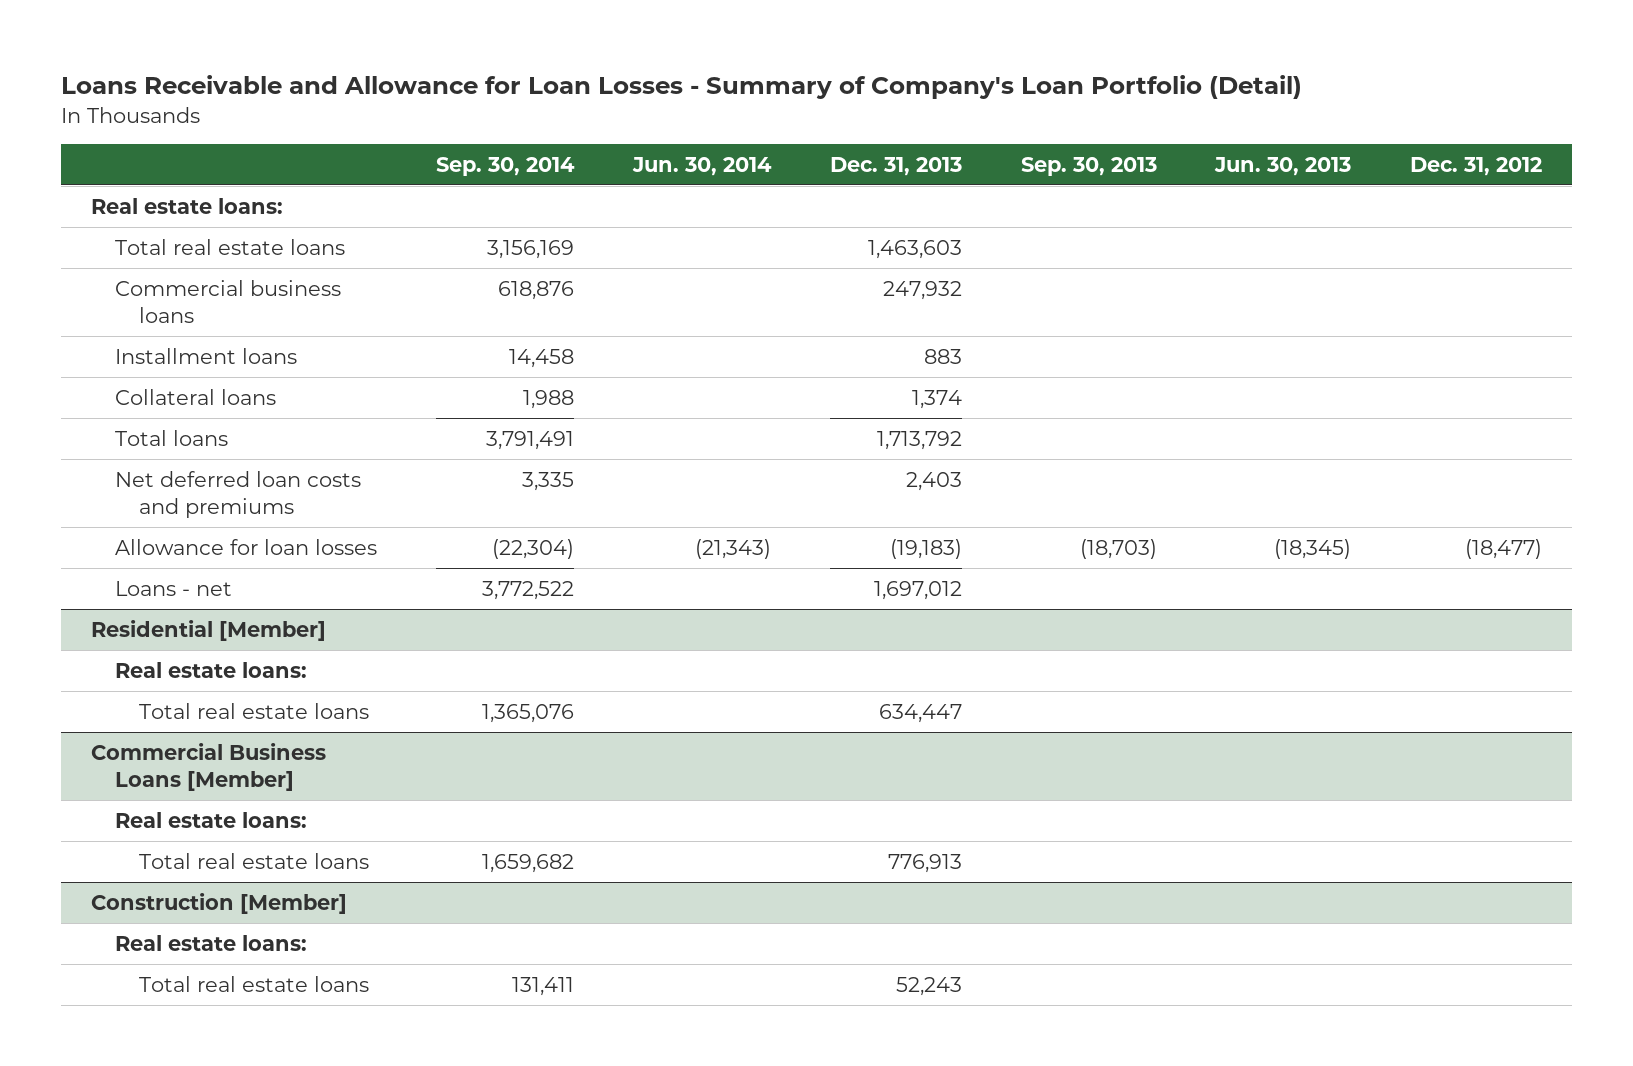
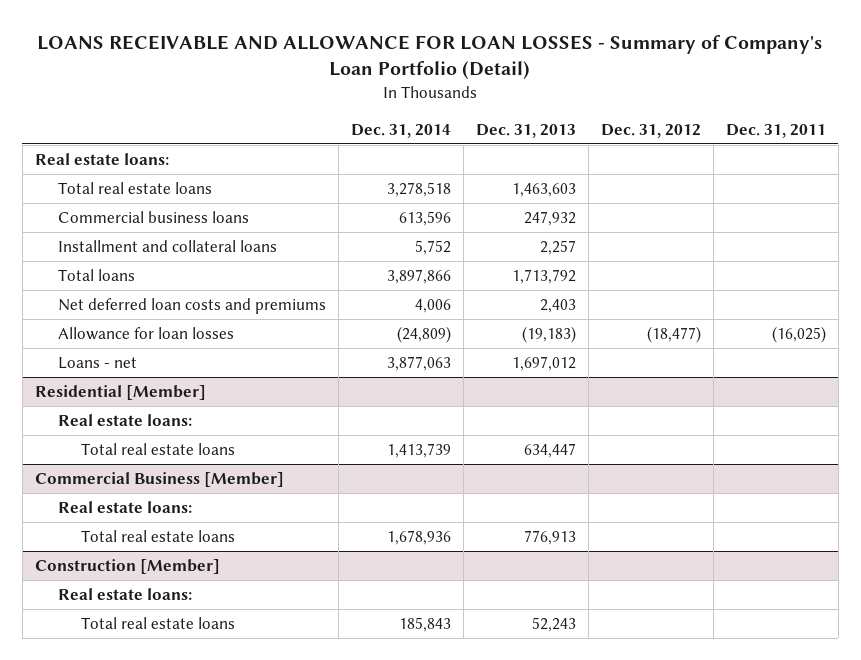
[61,75,1303,100] Loans Receivable and Allowance for Loan Losses - Summary of Company's Loan Portfolio (Detail) -> [37,34,823,80] LOANS RECEIVABLE AND ALLOWANCE FOR LOAN LOSSES - Summary of Company's Loan Portfolio (Detail)
[436,156,576,176] Sep. 30, 2014 -> none
[631,156,772,176] Jun. 30, 2014 -> none
[1020,156,1157,176] Sep. 30, 2013 -> none
[1214,156,1352,176] Jun. 30, 2013 -> none
none -> [351,124,452,139] Dec. 31, 2014
none -> [725,124,826,139] Dec. 31, 2011
[115,388,277,405] Collateral loans -> none
[115,347,298,364] Installment loans -> [58,239,278,252] Installment and collateral loans
[923,348,962,364] 883 -> [539,239,576,255] 2,257
[90,742,326,792] Commercial Business Loans [Member] -> [34,471,284,487] Commercial Business [Member]

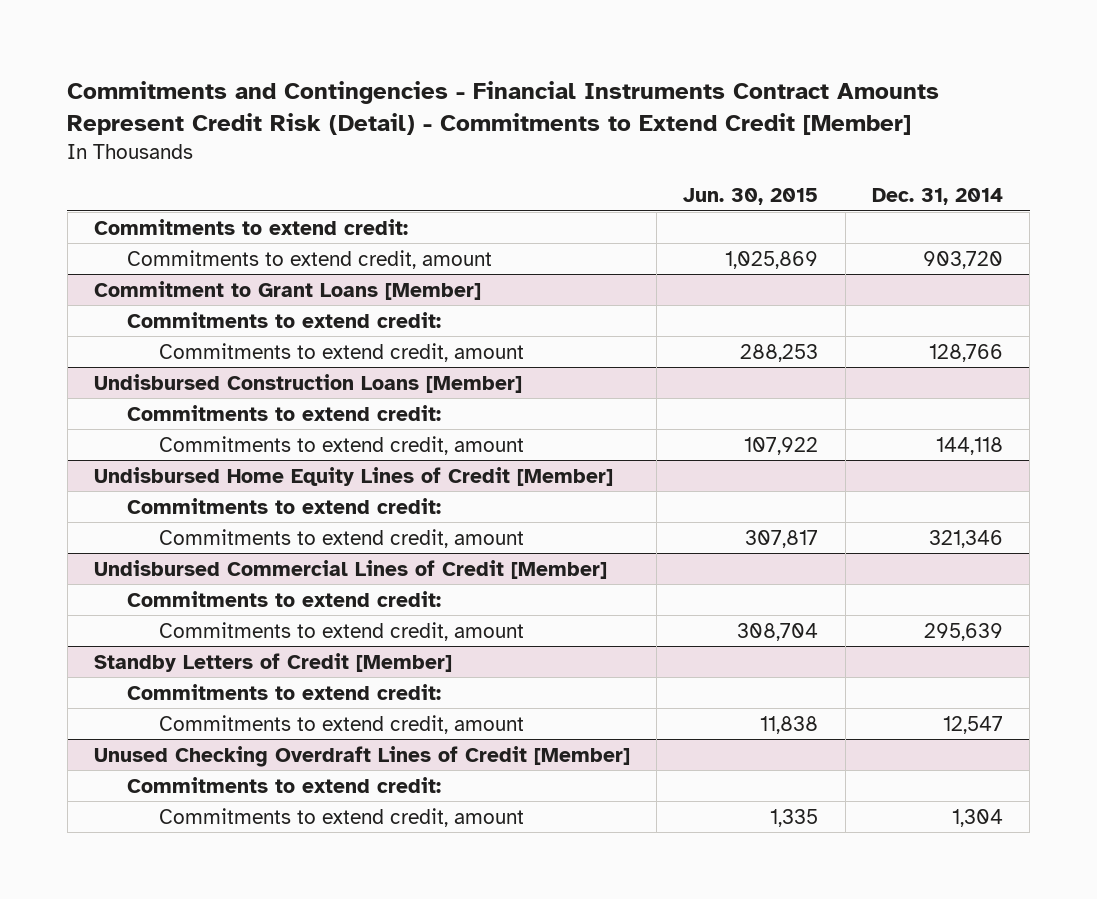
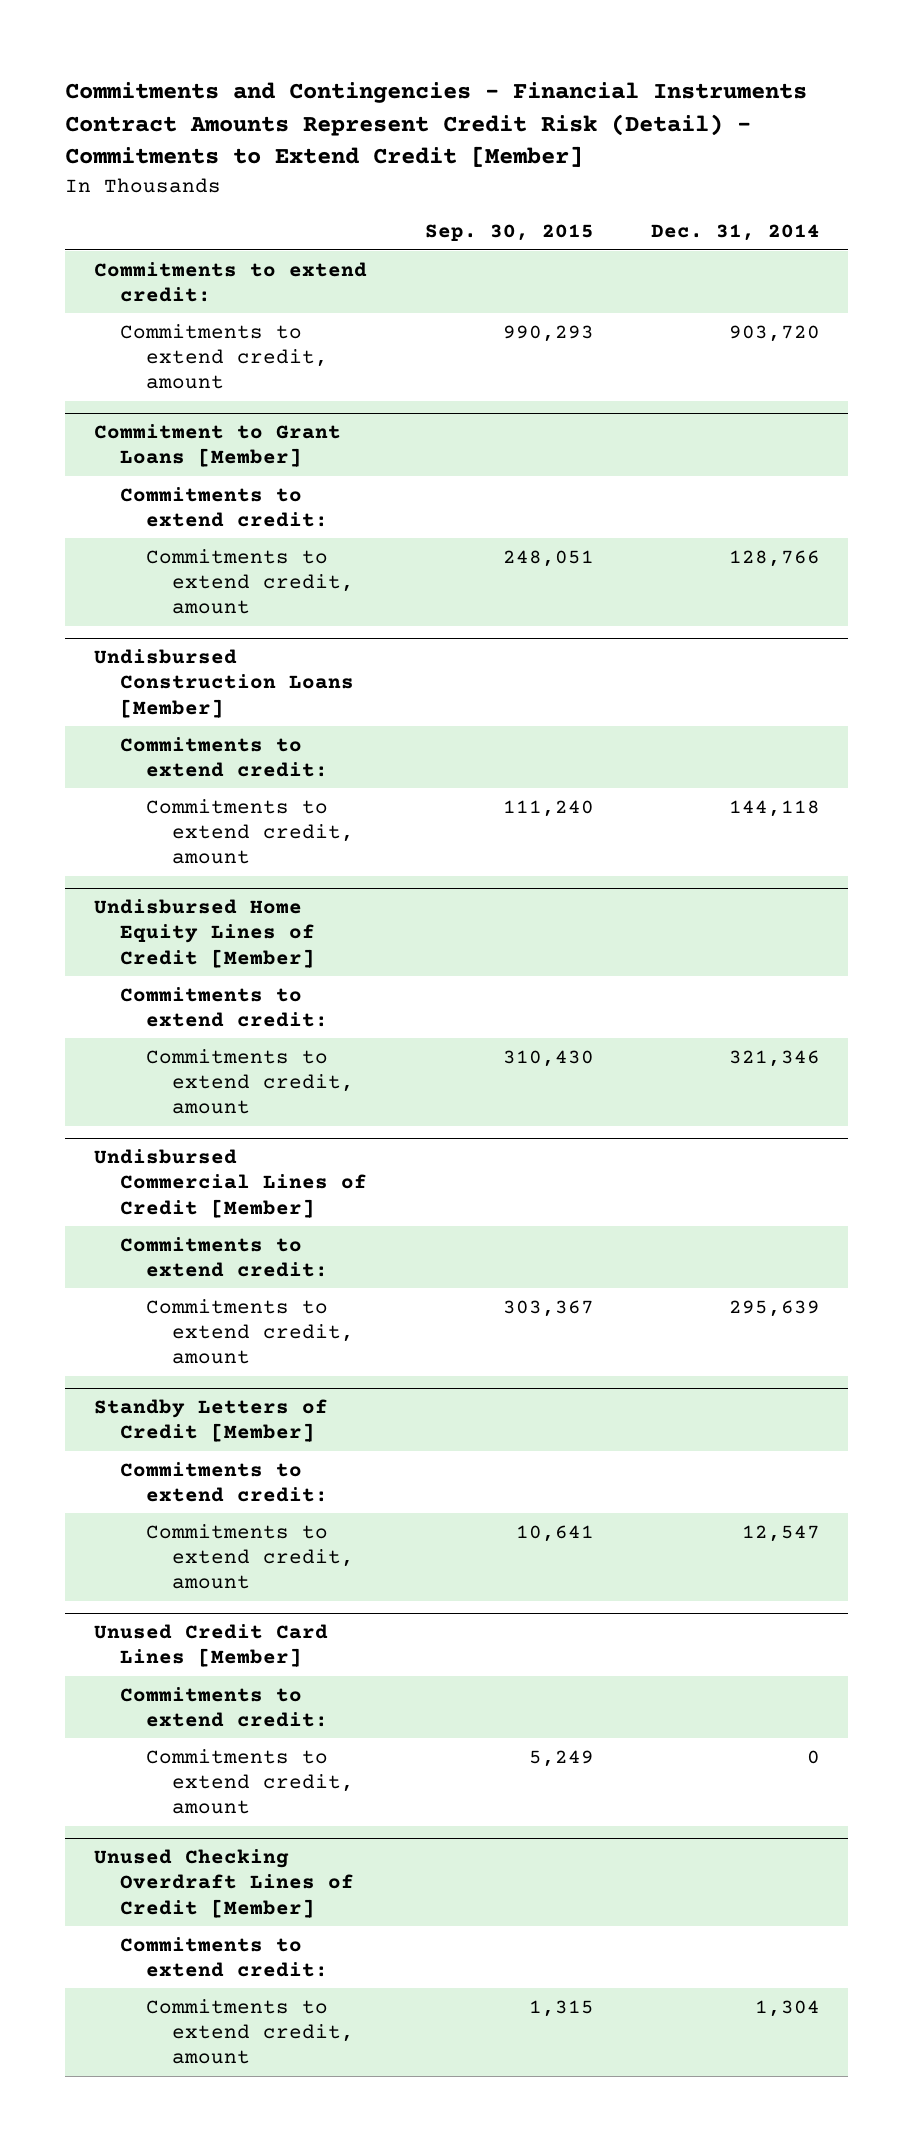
[683,188,819,206] Jun. 30, 2015 -> none
none -> [424,224,594,242] Sep. 30, 2015
none -> [94,1624,329,1668] Unused Credit Card Lines [Member]
none -> [120,1686,329,1727] Commitments to extend credit:
none -> [146,1748,355,1814] Commitments to extend credit, amount

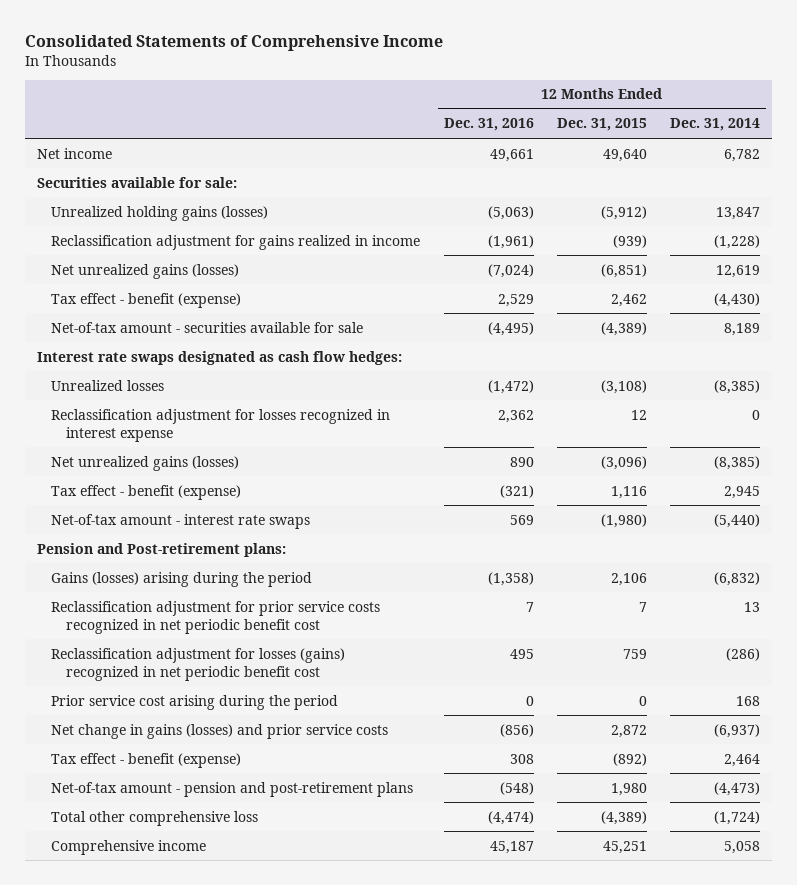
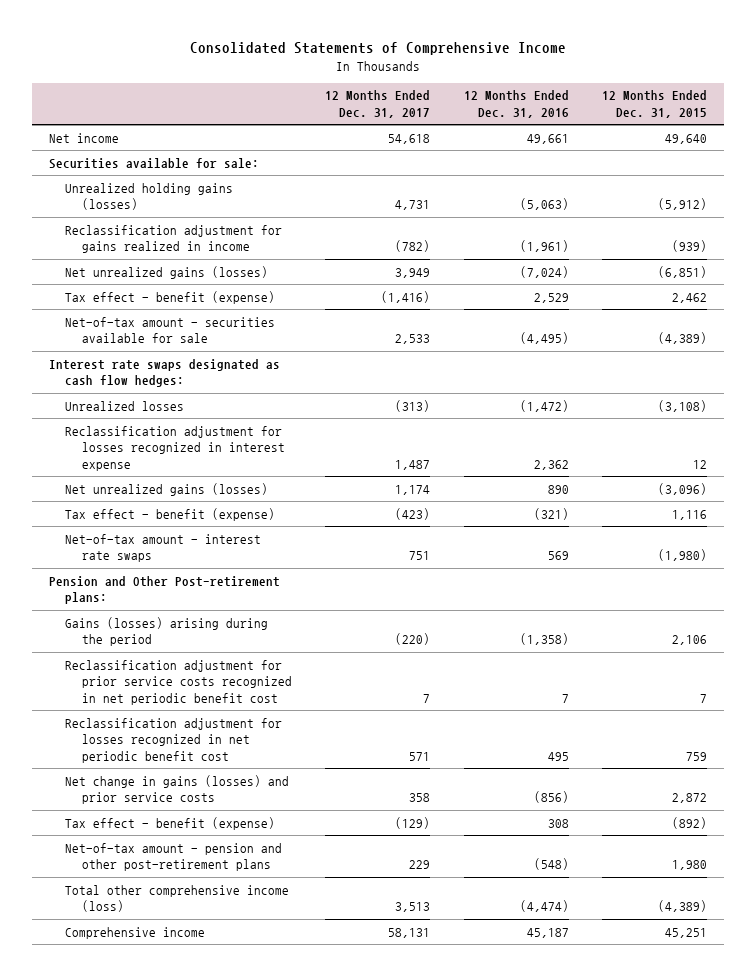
[670,118,761,132] Dec. 31, 2014 -> none
none -> [325,90,431,118] 12 Months Ended Dec. 31, 2017
[36,542,286,557] Pension and Post-retirement plans: -> [49,575,281,605] Pension and Other Post-retirement plans:
[51,694,339,710] Prior service cost arising during the period -> none
[51,647,346,681] Reclassification adjustment for losses (gains) recognized in net periodic benefit cost -> [65,717,283,763] Reclassification adjustment for losses recognized in net periodic benefit cost
[51,781,414,797] Net-of-tax amount - pension and post-retirement plans -> [65,842,283,872] Net-of-tax amount - pension and other post-retirement plans
[51,810,259,826] Total other comprehensive loss -> [65,884,290,913] Total other comprehensive income (loss)

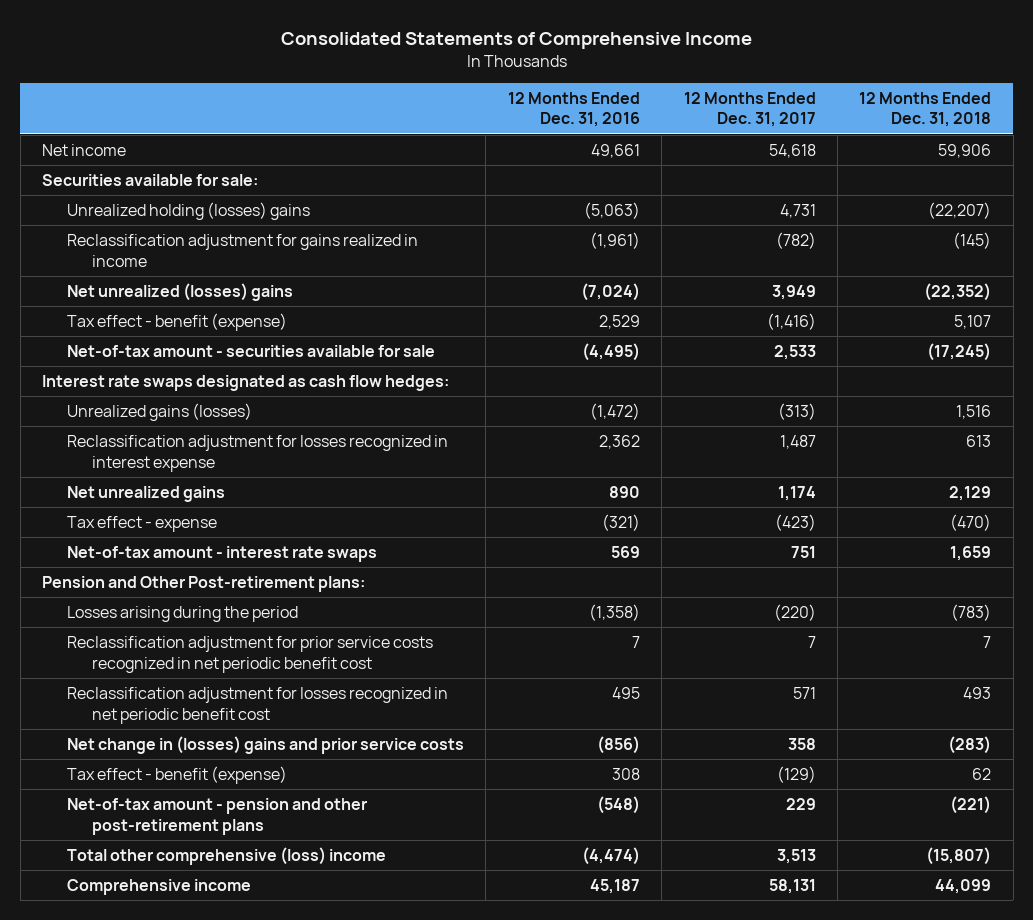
[602,90,708,118] 12 Months Ended Dec. 31, 2015 -> none
none -> [859,91,992,128] 12 Months Ended Dec. 31, 2018
[65,182,234,211] Unrealized holding gains (losses) -> [67,201,311,220] Unrealized holding (losses) gains
[65,265,269,279] Net unrealized gains (losses) -> [67,282,294,301] Net unrealized (losses) gains
[65,400,185,411] Unrealized losses -> [67,402,253,421] Unrealized gains (losses)
[65,482,269,496] Net unrealized gains (losses) -> [67,485,226,502] Net unrealized gains
[65,507,276,521] Tax effect - benefit (expense) -> [67,515,218,532] Tax effect - expense
[65,616,269,647] Gains (losses) arising during the period -> [67,605,299,622] Losses arising during the period
[65,774,290,805] Net change in gains (losses) and prior service costs -> [67,735,465,754] Net change in (losses) gains and prior service costs
[65,884,290,913] Total other comprehensive income (loss) -> [67,846,387,865] Total other comprehensive (loss) income

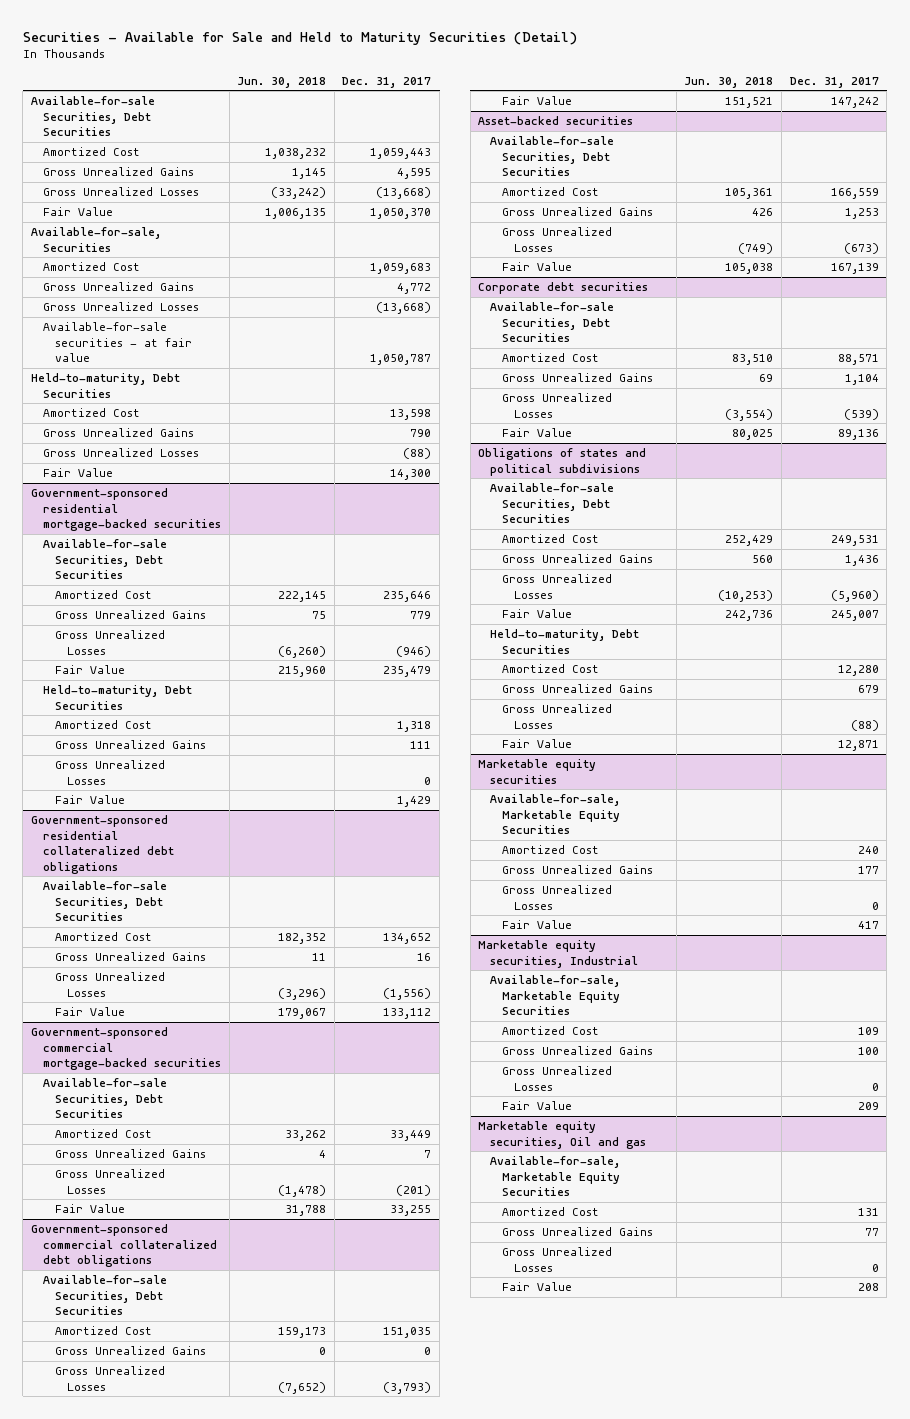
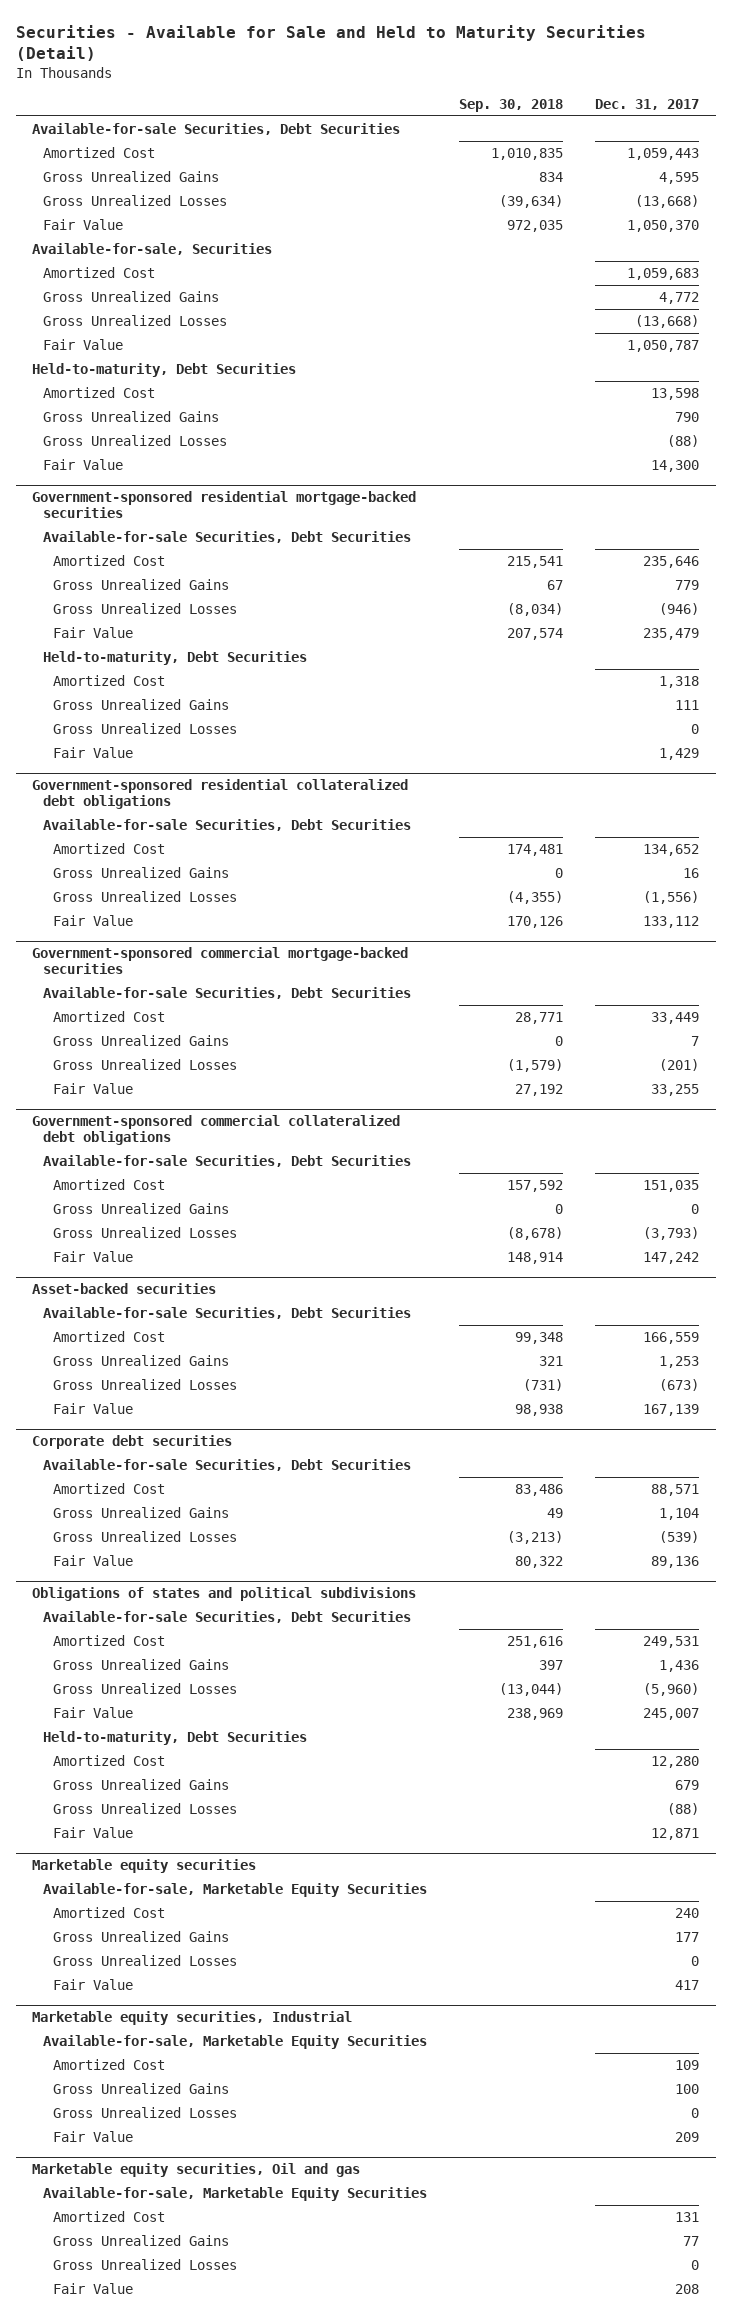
[237,76,327,88] Jun. 30, 2018 -> none
none -> [459,98,564,112] Sep. 30, 2018
[43,322,192,363] Available-for-sale securities - at fair value -> [42,339,123,351] Fair Value

